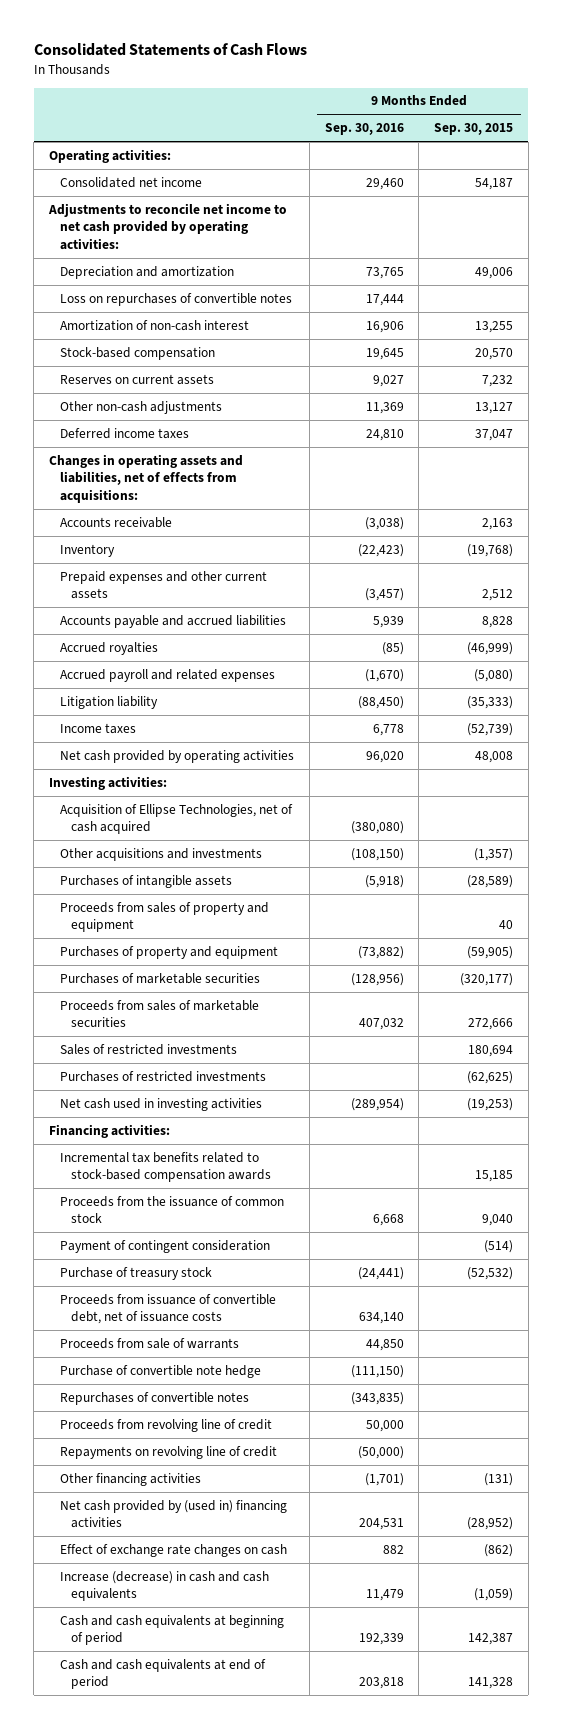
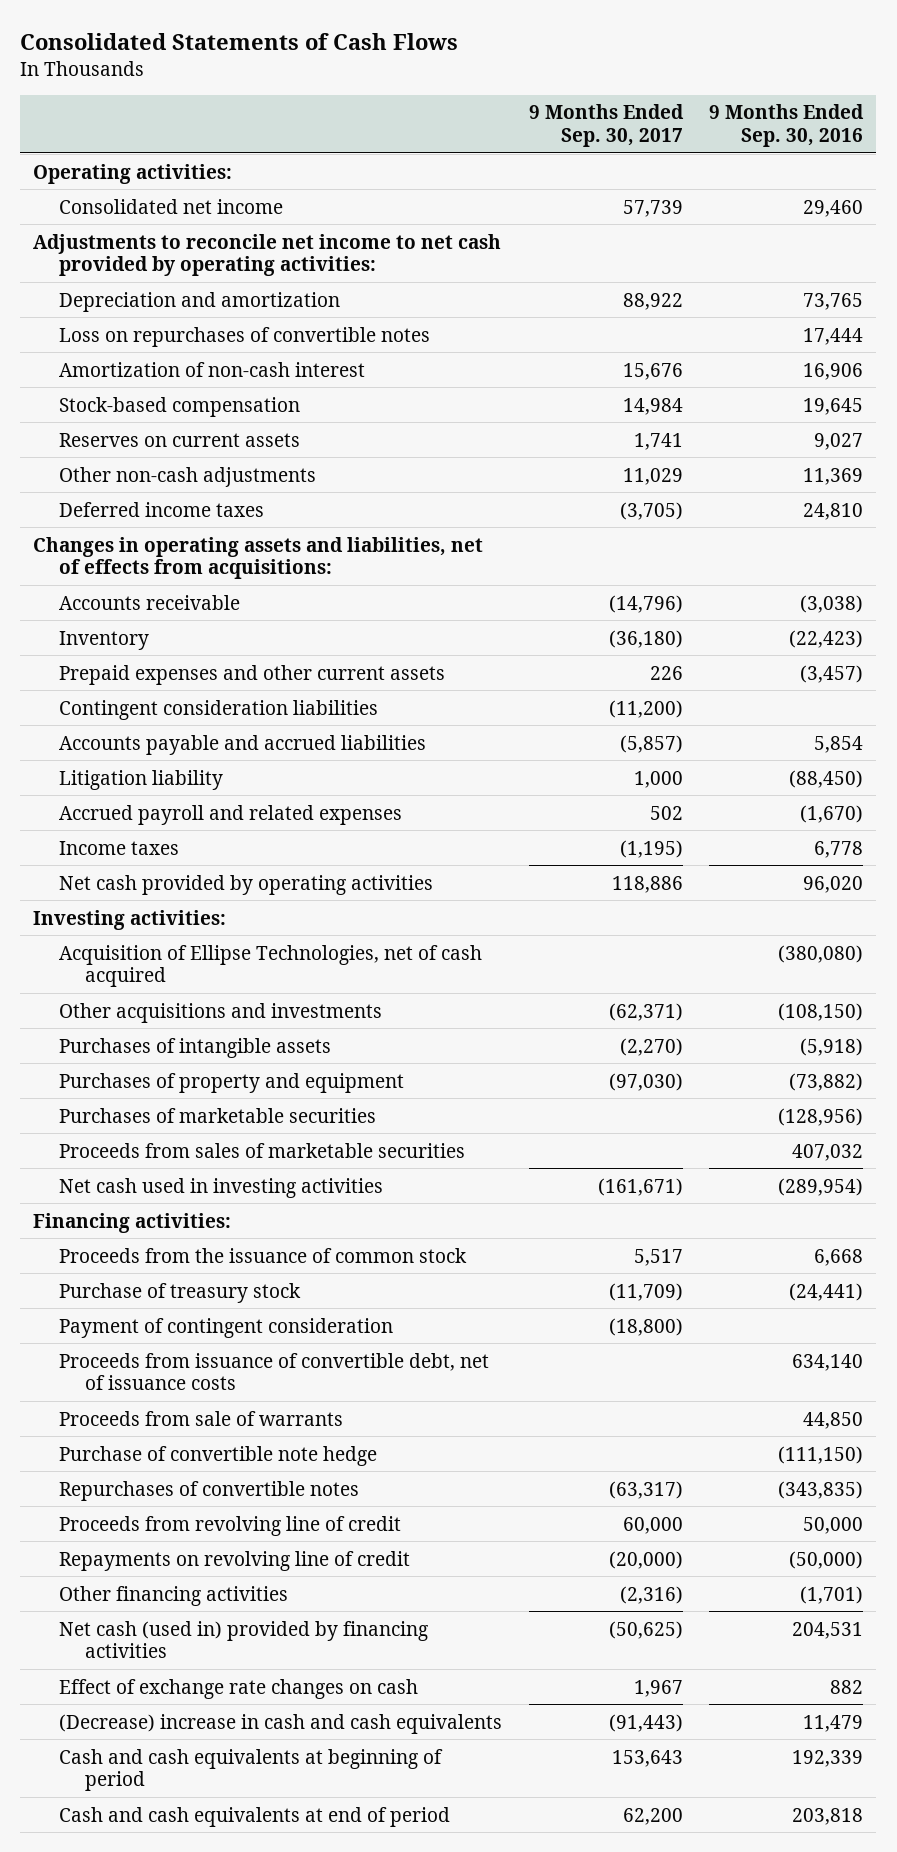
[433,123,513,136] Sep. 30, 2015 -> none
none -> [528,104,684,147] 9 Months Ended Sep. 30, 2017
[60,641,159,655] Accrued royalties -> none
none -> [59,699,379,720] Contingent consideration liabilities
[372,615,404,628] 5,939 -> [814,735,864,753] 5,854
[60,668,276,682] Accrued payroll and related expenses -> [59,804,403,825] Accrued payroll and related expenses
[60,901,270,933] Proceeds from sales of property and equipment -> none
[60,1043,238,1055] Sales of restricted investments -> none
[60,1070,267,1082] Purchases of restricted investments -> none
[60,1151,271,1183] Incremental tax benefits related to stock-based compensation awards -> none
[60,1239,271,1253] Payment of contingent consideration -> [59,1317,394,1338] Payment of contingent consideration
[60,1499,288,1529] Net cash provided by (used in) financing activities -> [59,1620,429,1658] Net cash (used in) provided by financing activities
[60,1570,270,1602] Increase (decrease) in cash and cash equivalents -> [59,1713,503,1734] (Decrease) increase in cash and cash equivalents

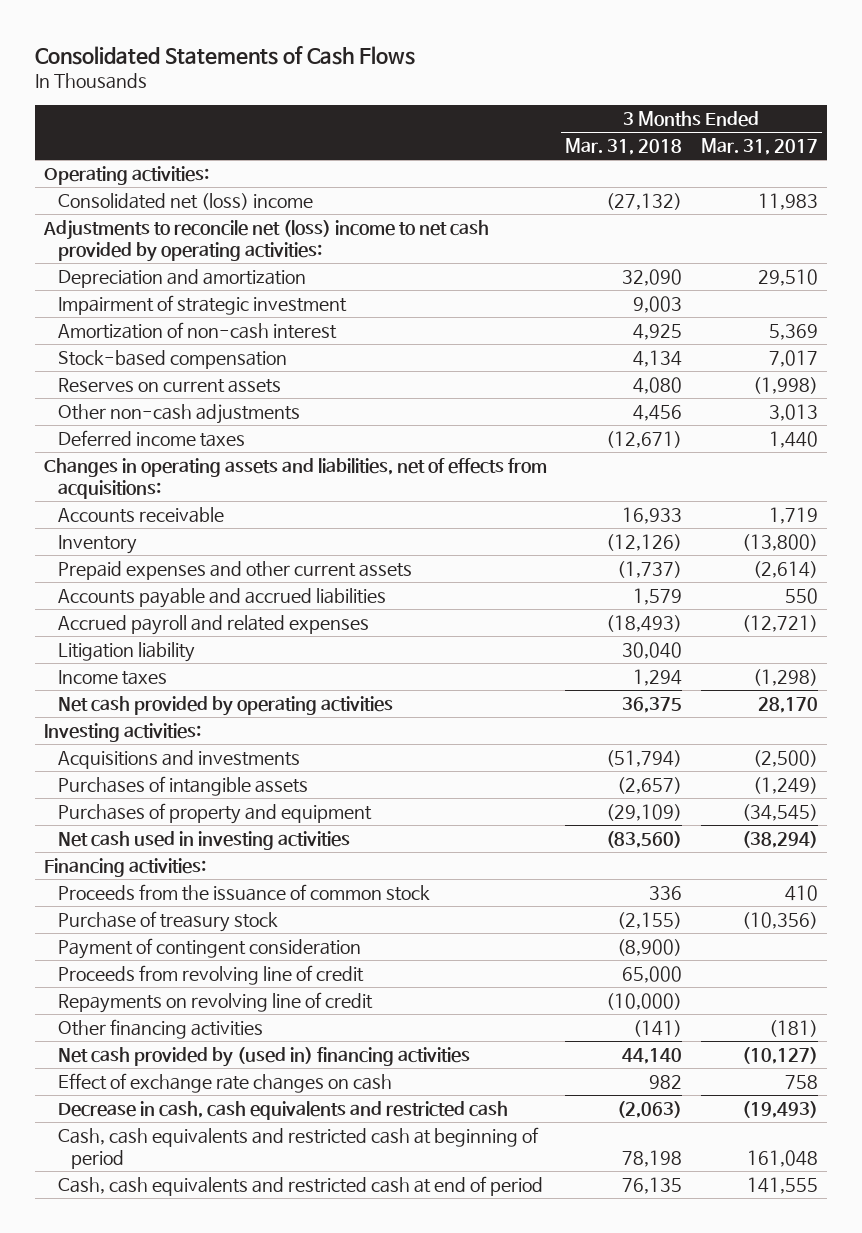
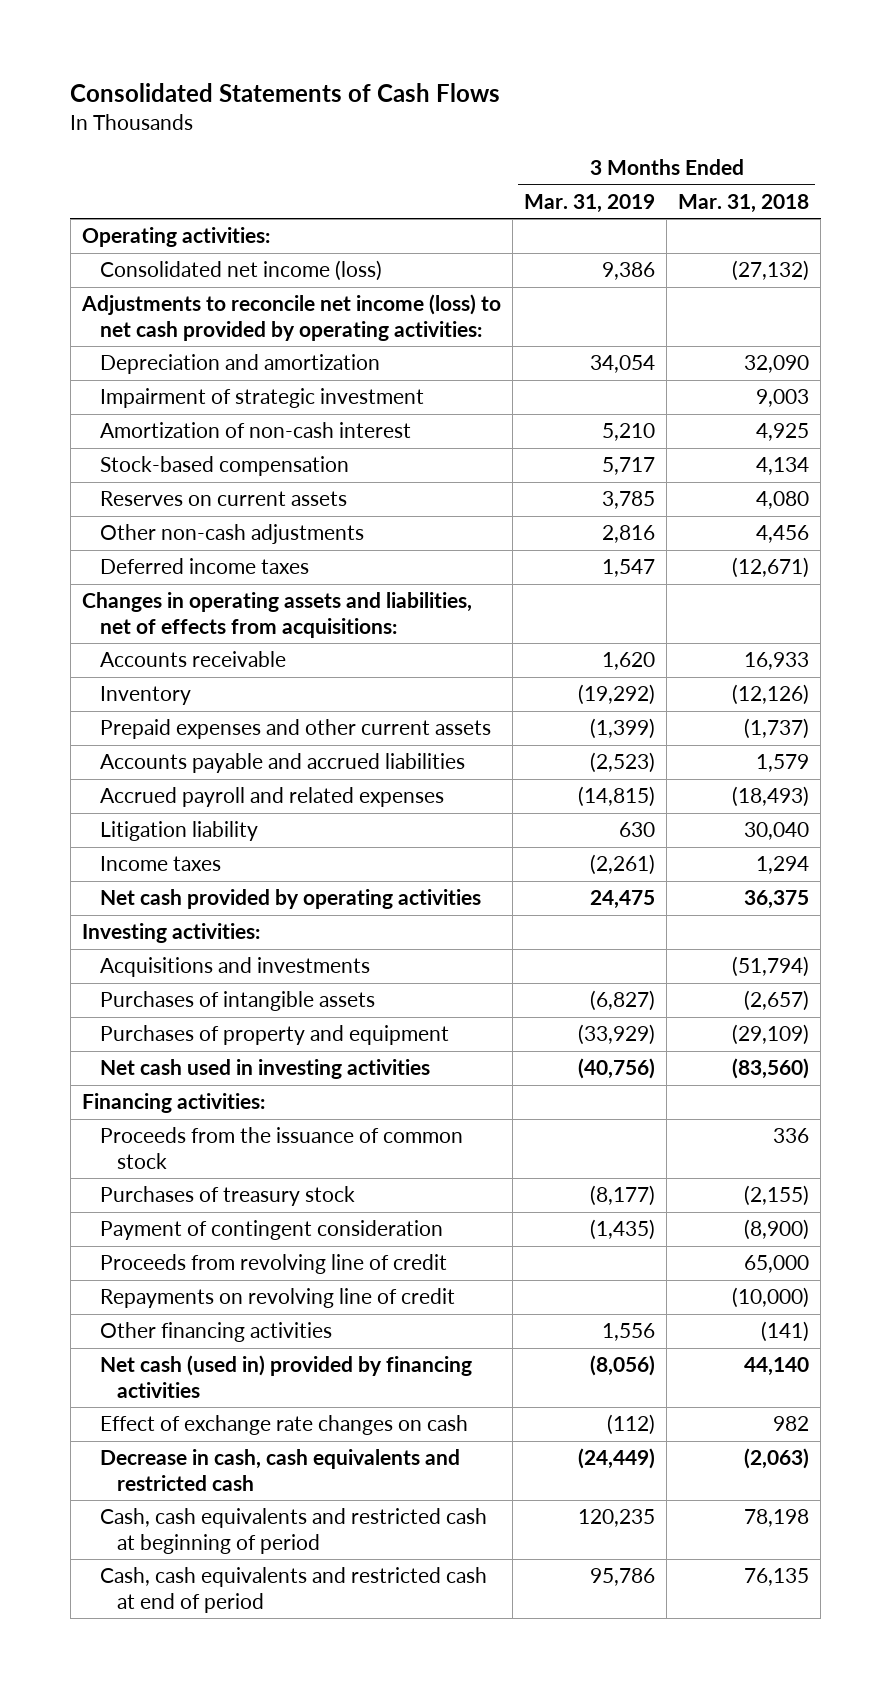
[700,138,818,156] Mar. 31, 2017 -> none
none -> [524,193,656,213] Mar. 31, 2019
[57,192,313,210] Consolidated net (loss) income -> [99,260,382,282] Consolidated net income (loss)
[43,219,490,263] Adjustments to reconcile net (loss) income to net cash provided by operating activities: -> [80,294,501,341] Adjustments to reconcile net income (loss) to net cash provided by operating activities:
[57,910,278,932] Purchase of treasury stock -> [99,1186,355,1207] Purchases of treasury stock
[57,1046,470,1067] Net cash provided by (used in) financing activities -> [99,1355,472,1398] Net cash (used in) provided by financing activities

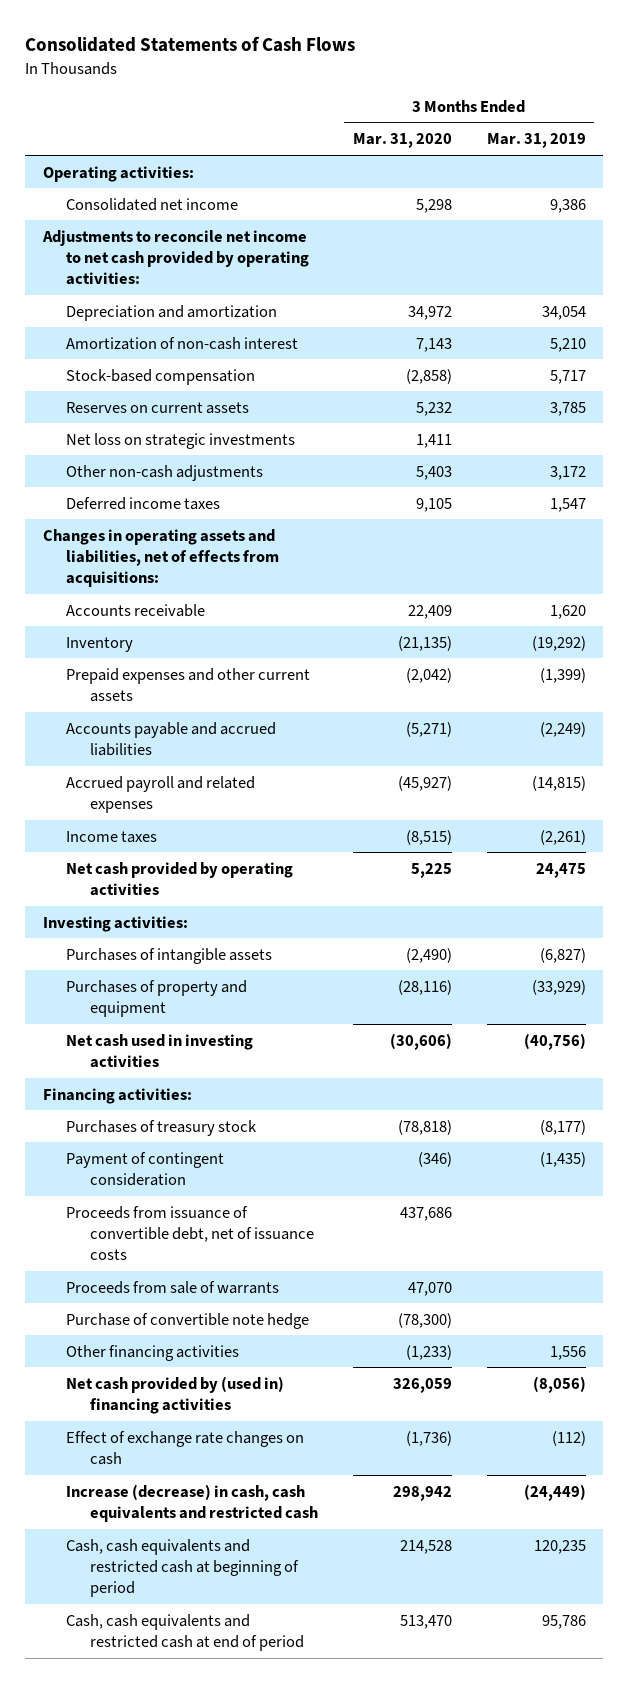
[678,193,810,213] Mar. 31, 2018 -> none
none -> [352,133,452,149] Mar. 31, 2020
[99,260,382,282] Consolidated net income (loss) -> [66,197,239,211] Consolidated net income
[80,294,501,341] Adjustments to reconcile net income (loss) to net cash provided by operating activities: -> [41,229,310,286] Adjustments to reconcile net income to net cash provided by operating activities:
[99,388,424,409] Impairment of strategic investment -> none
none -> [66,432,296,449] Net loss on strategic investments
[602,525,656,544] 2,816 -> [549,465,586,480] 3,172
[590,752,656,774] (2,523) -> [539,721,586,737] (2,249)
[99,821,258,842] Litigation liability -> none
[99,957,370,978] Acquisitions and investments -> none
[99,1127,463,1169] Proceeds from the issuance of common stock -> none
[99,1254,447,1275] Proceeds from revolving line of credit -> none
[99,1288,455,1309] Repayments on revolving line of credit -> none
none -> [66,1205,315,1261] Proceeds from issuance of convertible debt, net of issuance costs
none -> [66,1280,280,1294] Proceeds from sale of warrants
none -> [66,1312,310,1329] Purchase of convertible note hedge
[99,1355,472,1398] Net cash (used in) provided by financing activities -> [66,1375,285,1414] Net cash provided by (used in) financing activities
[99,1449,460,1491] Decrease in cash, cash equivalents and restricted cash -> [66,1483,319,1522] Increase (decrease) in cash, cash equivalents and restricted cash

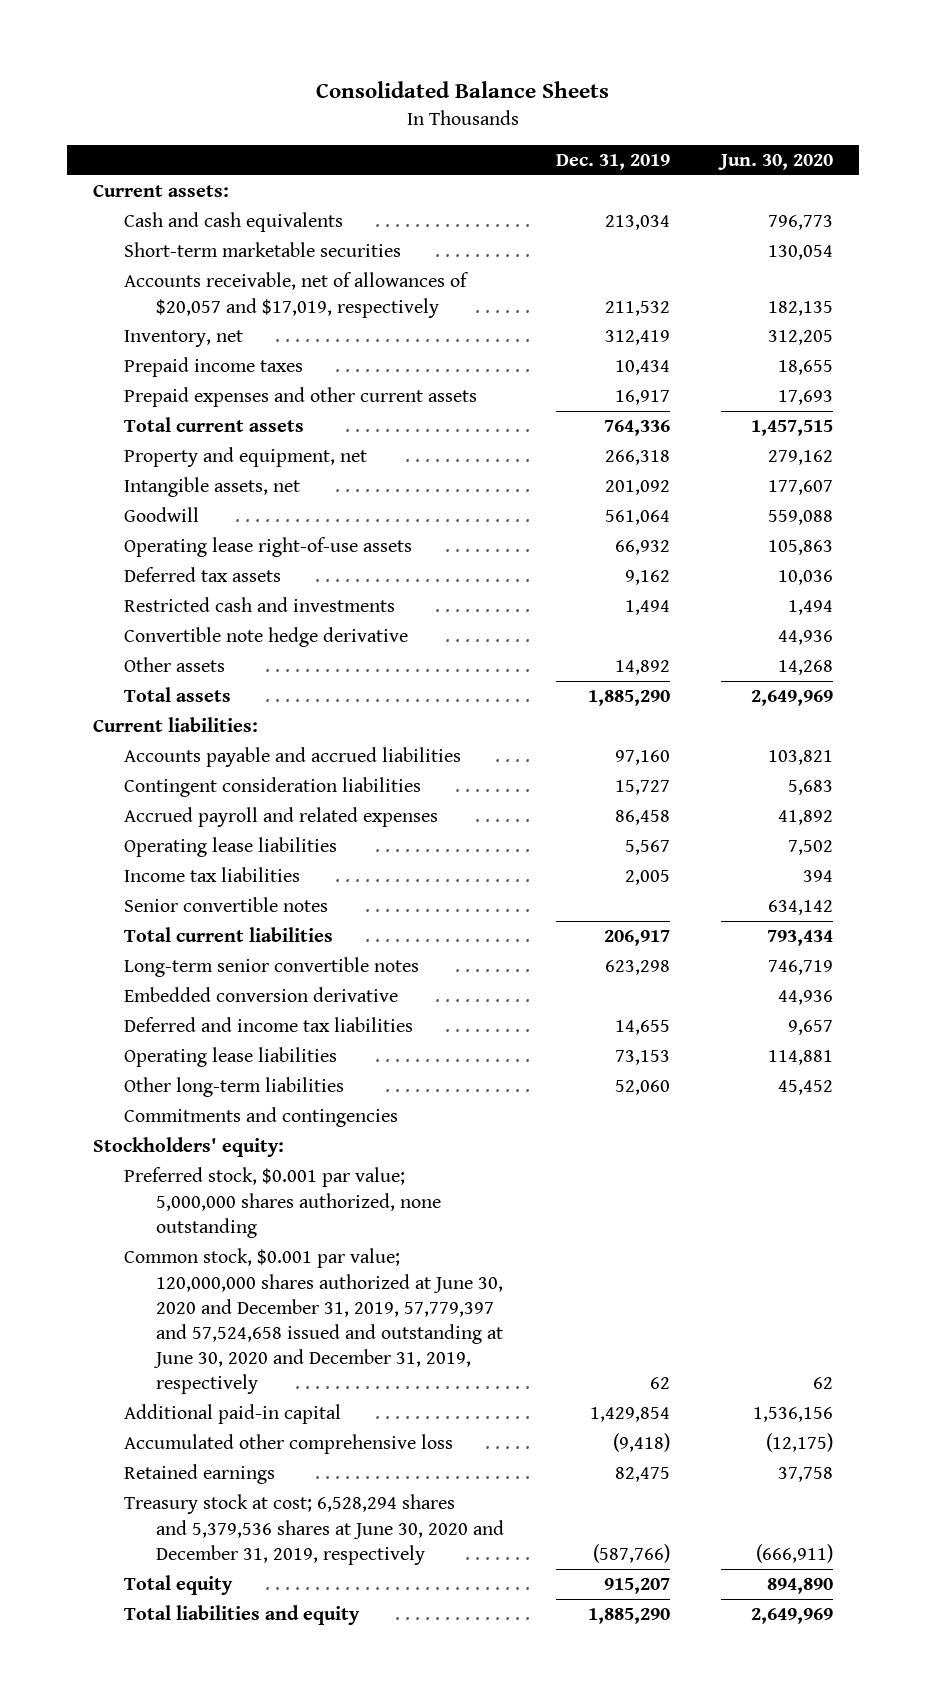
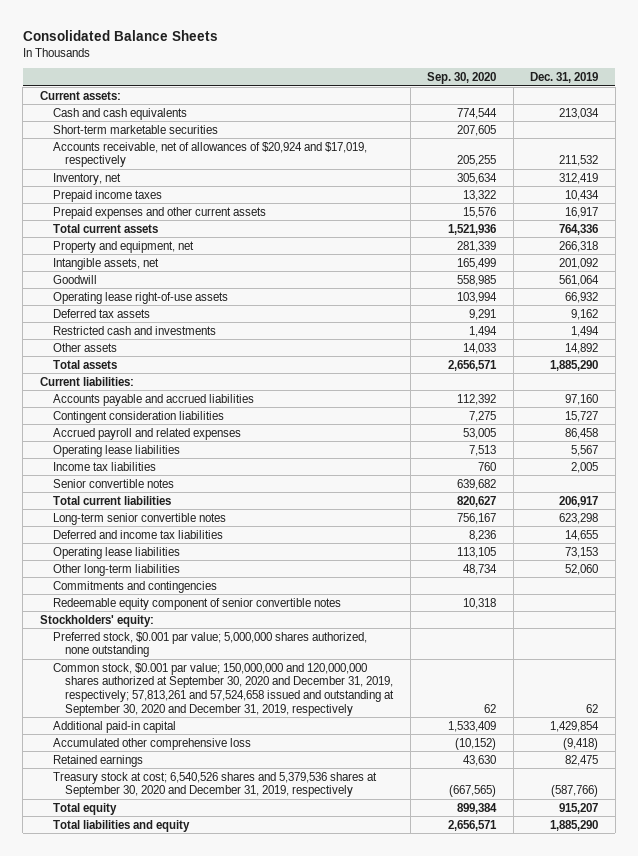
[718,153,834,170] Jun. 30, 2020 -> none
none -> [427,72,497,85] Sep. 30, 2020
[124,272,470,318] Accounts receivable, net of allowances of $20,057 and $17,019, respectively -> [52,141,367,168] Accounts receivable, net of allowances of $20,924 and $17,019, respectively
[124,627,409,648] Convertible note hedge derivative -> none
[124,987,399,1003] Embedded conversion derivative -> none
none -> [52,597,341,610] Redeemable equity component of senior convertible notes
[124,1248,504,1395] Common stock, $0.001 par value; 120,000,000 shares authorized at June 30, 2020 and December 31, 2019, 57,779,397 and 57,524,658 issued and outstanding at June 30, 2020 and December 31, 2019, respectively -> [52,662,395,716] Common stock, $0.001 par value; 150,000,000 and 120,000,000 shares authorized at September 30, 2020 and December 31, 2019, respectively; 57,813,261 and 57,524,658 issued and outstanding at September 30, 2020 and December 31, 2019, respectively
[124,1494,505,1565] Treasury stock at cost; 6,528,294 shares and 5,379,536 shares at June 30, 2020 and December 31, 2019, respectively -> [52,771,377,798] Treasury stock at cost; 6,540,526 shares and 5,379,536 shares at September 30, 2020 and December 31, 2019, respectively

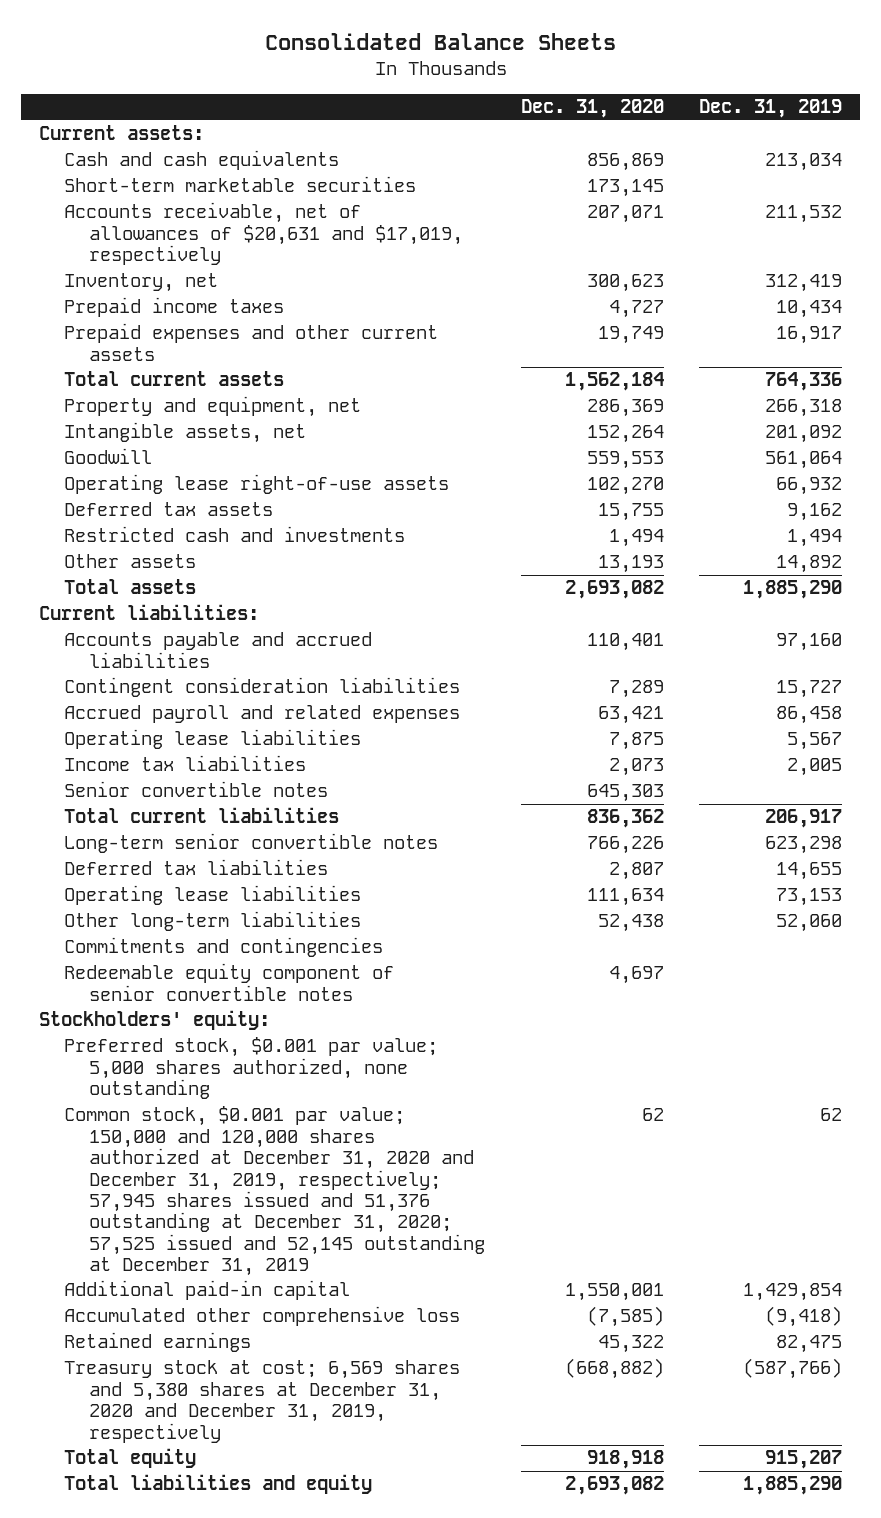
[427,72,497,85] Sep. 30, 2020 -> none
none -> [520,99,664,119] Dec. 31, 2020
[52,141,367,168] Accounts receivable, net of allowances of $20,924 and $17,019, respectively -> [64,202,464,266] Accounts receivable, net of allowances of $20,631 and $17,019, respectively
[52,529,223,539] Deferred and income tax liabilities -> [64,859,329,876] Deferred tax liabilities
[52,631,367,658] Preferred stock, $0.001 par value; 5,000,000 shares authorized, none outstanding -> [64,1037,439,1100] Preferred stock, $0.001 par value; 5,000 shares authorized, none outstanding
[52,662,395,716] Common stock, $0.001 par value; 150,000,000 and 120,000,000 shares authorized at September 30, 2020 and December 31, 2019, respectively; 57,813,261 and 57,524,658 issued and outstanding at September 30, 2020 and December 31, 2019, respectively -> [64,1106,486,1276] Common stock, $0.001 par value; 150,000 and 120,000 shares authorized at December 31, 2020 and December 31, 2019, respectively; 57,945 shares issued and 51,376 outstanding at December 31, 2020; 57,525 issued and 52,145 outstanding at December 31, 2019
[52,771,377,798] Treasury stock at cost; 6,540,526 shares and 5,379,536 shares at September 30, 2020 and December 31, 2019, respectively -> [64,1360,461,1443] Treasury stock at cost; 6,569 shares and 5,380 shares at December 31, 2020 and December 31, 2019, respectively

